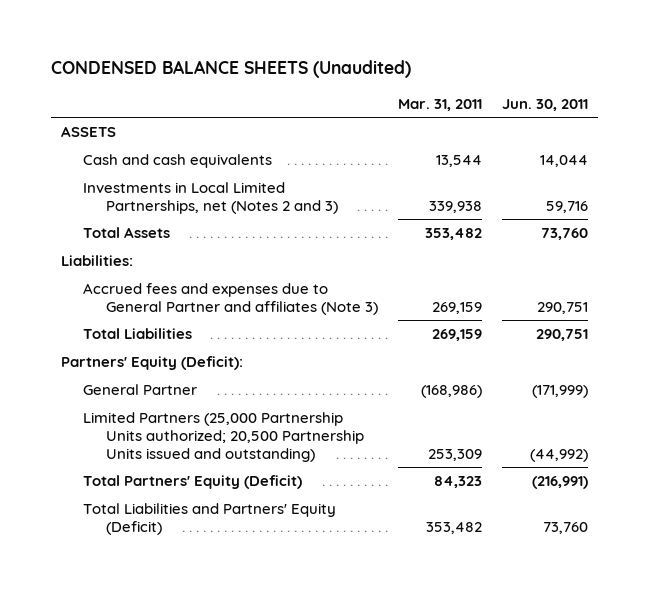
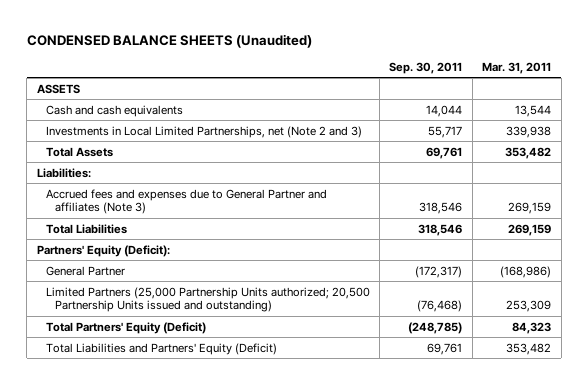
[501,98,588,111] Jun. 30, 2011 -> none
none -> [389,61,463,74] Sep. 30, 2011
[83,182,338,214] Investments in Local Limited Partnerships, net (Notes 2 and 3) -> [45,125,362,138] Investments in Local Limited Partnerships, net (Note 2 and 3)

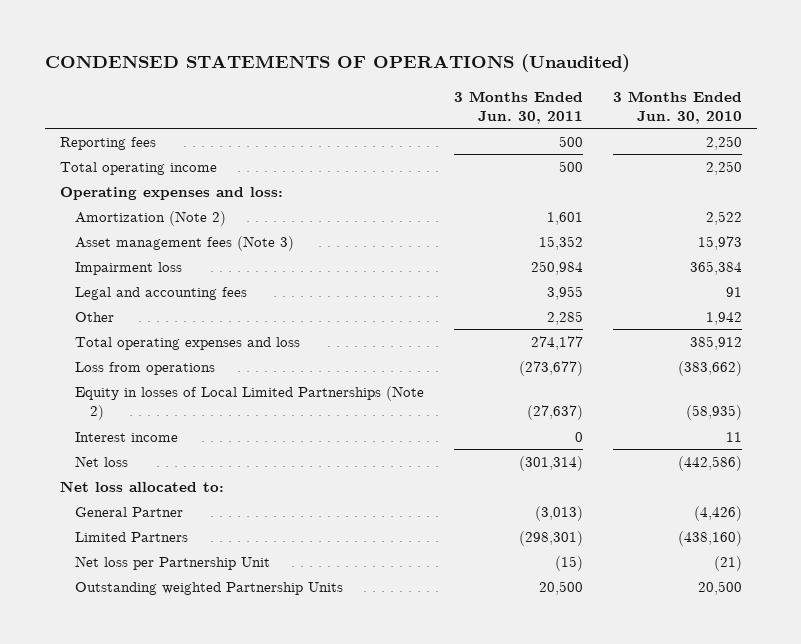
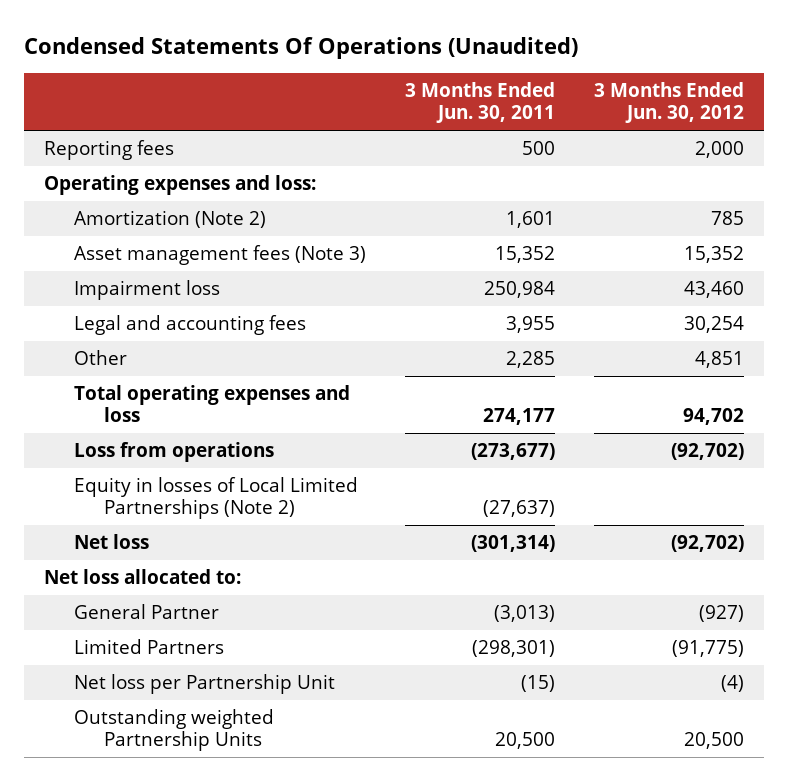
[44,54,630,73] CONDENSED STATEMENTS OF OPERATIONS (Unaudited) -> [24,36,579,59] Condensed Statements Of Operations (Unaudited)
[612,90,742,124] 3 Months Ended Jun. 30, 2010 -> none
none -> [594,82,745,124] 3 Months Ended Jun. 30, 2012
[59,161,217,175] Total operating income -> none
[74,431,178,442] Interest income -> none

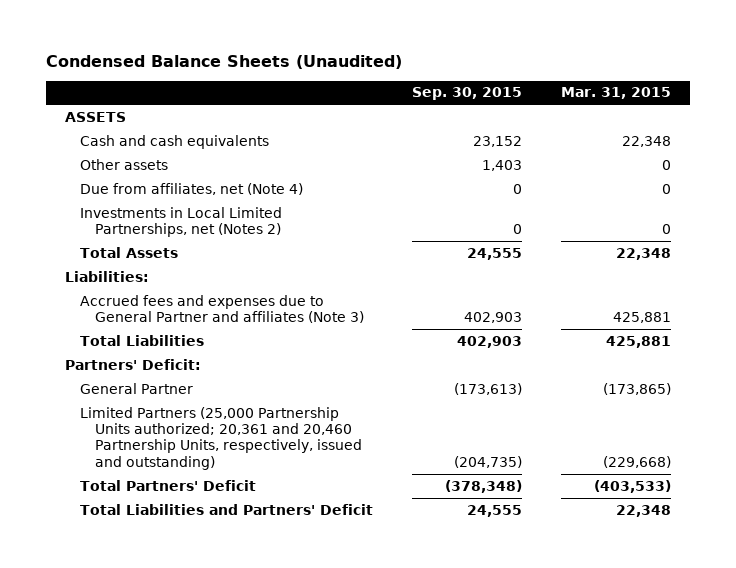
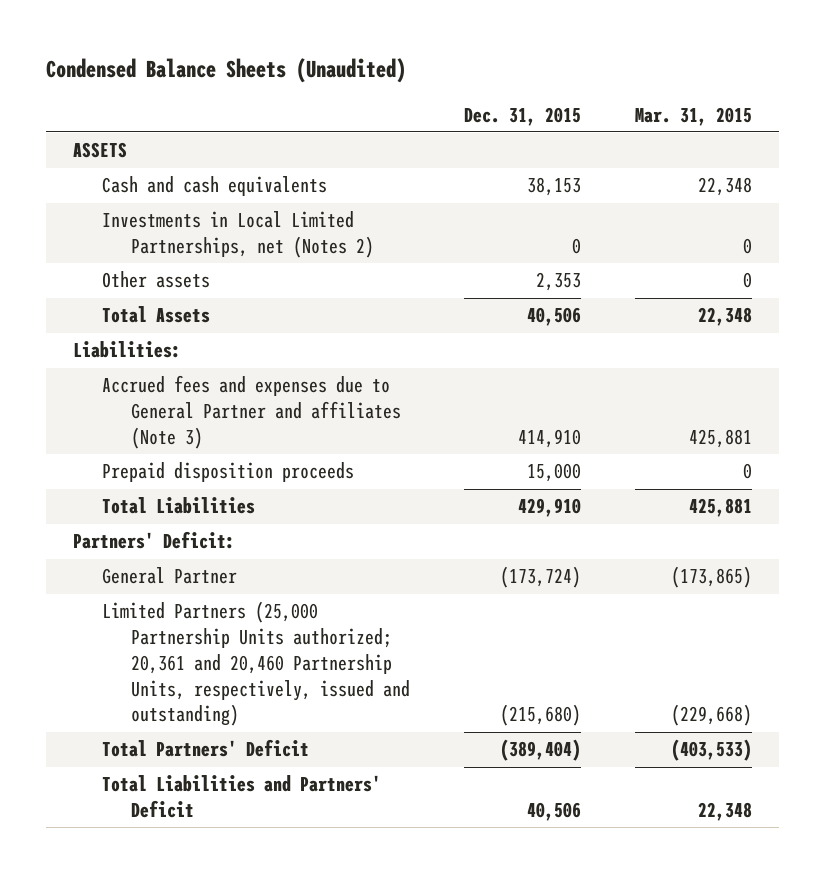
[411,87,522,101] Sep. 30, 2015 -> none
none -> [464,106,582,126] Dec. 31, 2015
[80,182,304,195] Due from affiliates, net (Note 4) -> none
[80,158,169,170] Other assets -> [101,271,210,289] Other assets
none -> [101,462,354,483] Prepaid disposition proceeds

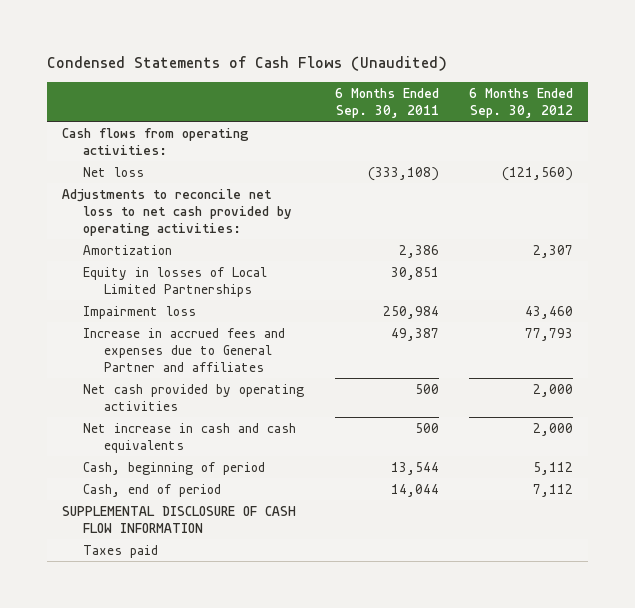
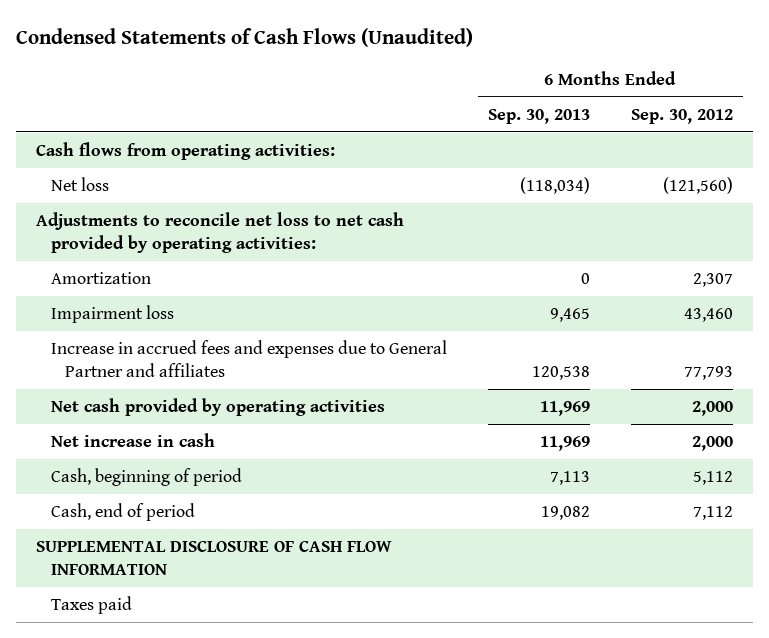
[334,87,439,118] 6 Months Ended Sep. 30, 2011 -> none
none -> [487,108,590,124] Sep. 30, 2013
[83,266,268,297] Equity in losses of Local Limited Partnerships -> none
[83,422,297,453] Net increase in cash and cash equivalents -> [50,432,215,447] Net increase in cash

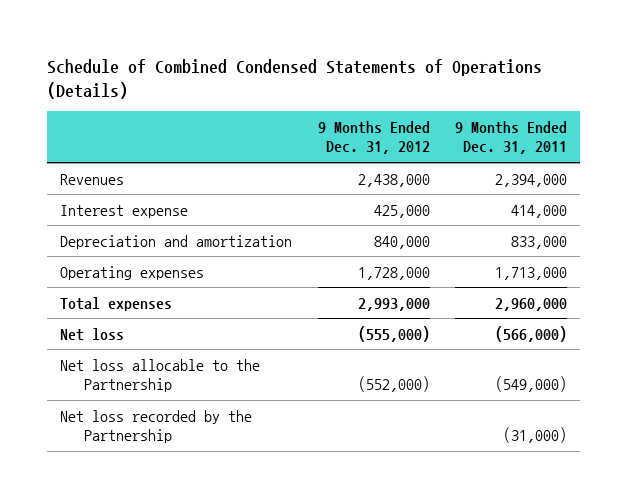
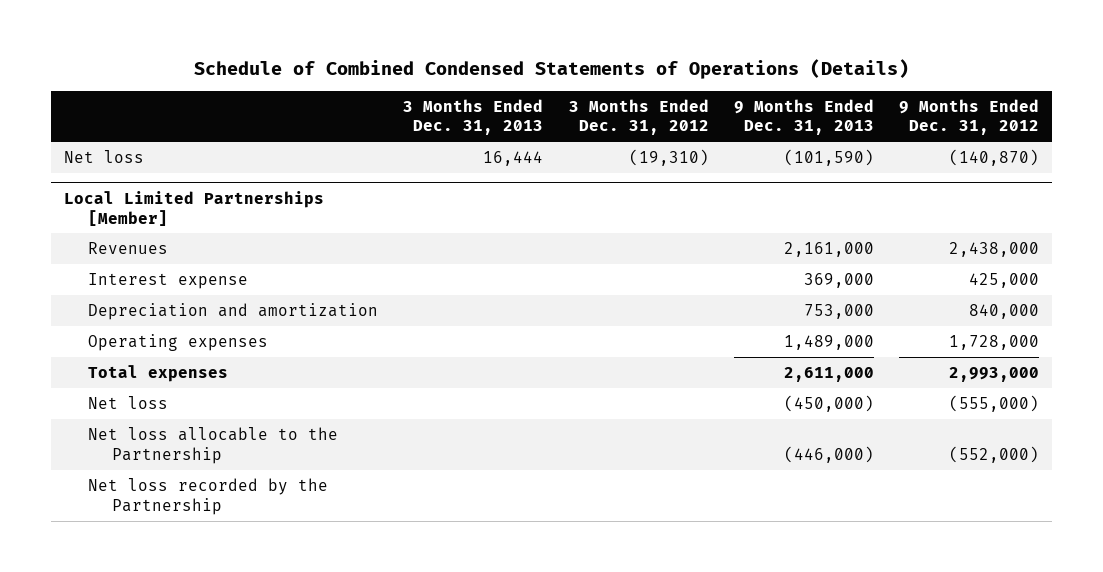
[455,120,568,155] 9 Months Ended Dec. 31, 2011 -> none
none -> [403,98,544,136] 3 Months Ended Dec. 31, 2013
none -> [568,98,709,136] 3 Months Ended Dec. 31, 2012
none -> [733,98,874,136] 9 Months Ended Dec. 31, 2013
none -> [63,149,144,163] Net loss
none -> [63,190,324,226] Local Limited Partnerships [Member]

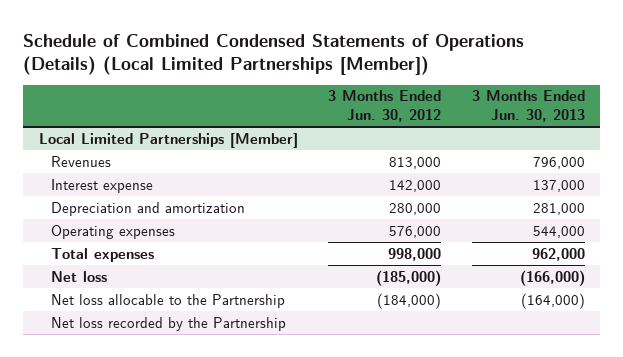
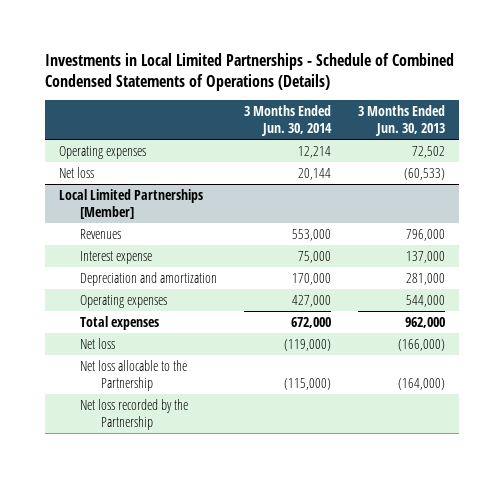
[23,33,525,75] Schedule of Combined Condensed Statements of Operations (Details) (Local Limited Partnerships [Member]) -> [45,52,455,91] Investments in Local Limited Partnerships - Schedule of Combined Condensed Statements of Operations (Details)
[328,90,442,123] 3 Months Ended Jun. 30, 2012 -> none
none -> [244,104,333,136] 3 Months Ended Jun. 30, 2014
none -> [58,145,146,159] Operating expenses
none -> [58,166,94,178] Net loss

